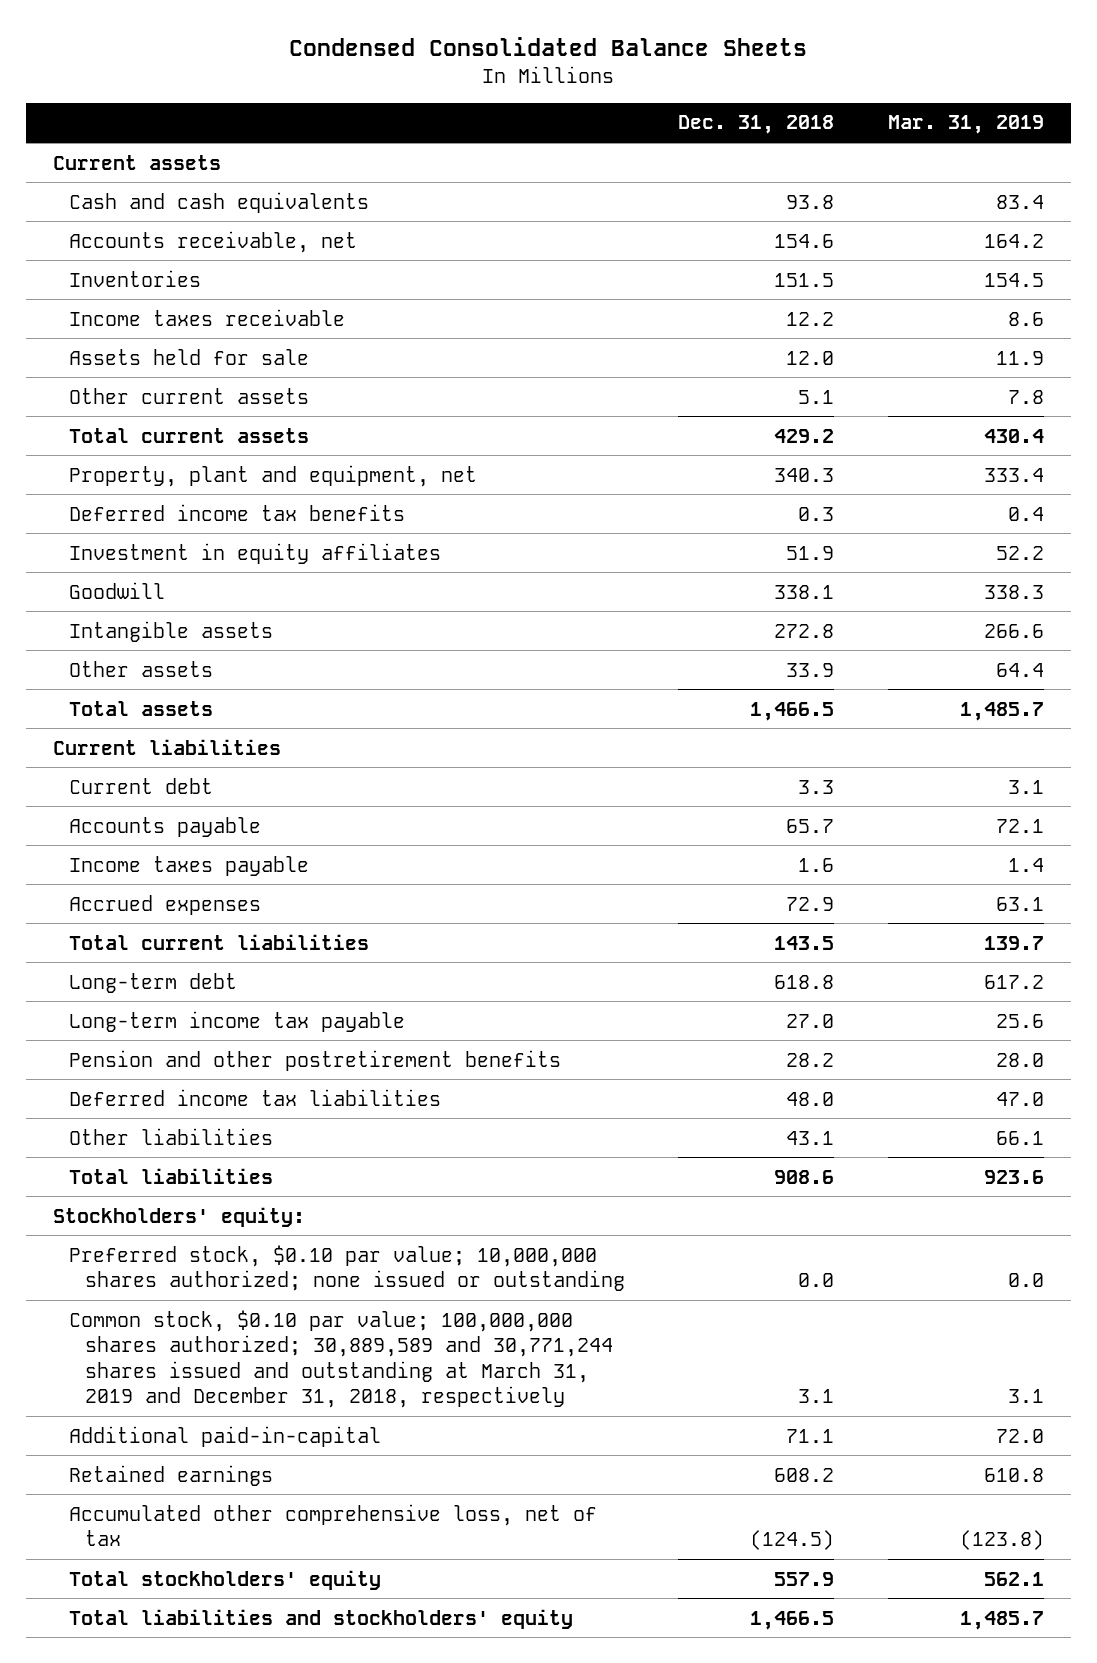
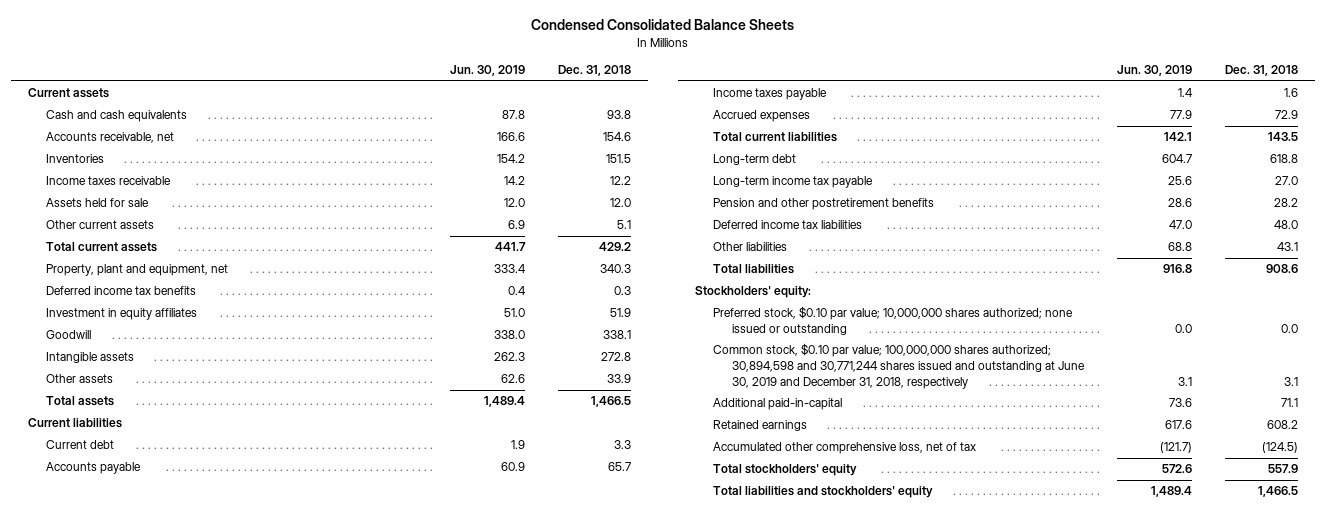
[888,115,1045,135] Mar. 31, 2019 -> none
none -> [450,65,526,77] Jun. 30, 2019
[68,1309,613,1408] Common stock, $0.10 par value; 100,000,000 shares authorized; 30,889,589 and 30,771,244 shares issued and outstanding at March 31, 2019 and December 31, 2018, respectively -> [713,343,1085,389] Common stock, $0.10 par value; 100,000,000 shares authorized; 30,894,598 and 30,771,244 shares issued and outstanding at June 30, 2019 and December 31, 2018, respectively

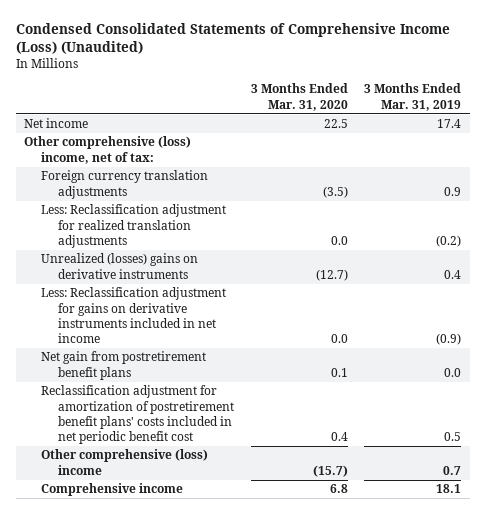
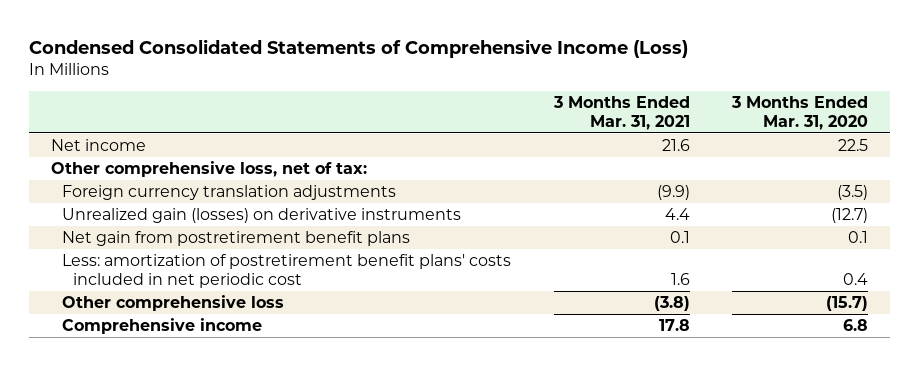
[15,23,450,55] Condensed Consolidated Statements of Comprehensive Income (Loss) (Unaudited) -> [29,38,689,58] Condensed Consolidated Statements of Comprehensive Income (Loss)
[364,83,462,111] 3 Months Ended Mar. 31, 2019 -> none
none -> [552,96,690,130] 3 Months Ended Mar. 31, 2021
[24,136,192,164] Other comprehensive (loss) income, net of tax: -> [50,161,367,178] Other comprehensive loss, net of tax:
[41,204,227,248] Less: Reclassification adjustment for realized translation adjustments -> none
[41,287,227,344] Less: Reclassification adjustment for gains on derivative instruments included in net income -> none
[41,253,199,279] Unrealized (losses) gains on derivative instruments -> [61,208,461,224] Unrealized gain (losses) on derivative instruments
[41,385,235,445] Reclassification adjustment for amortization of postretirement benefit plans' costs included in net periodic benefit cost -> [61,254,511,288] Less: amortization of postretirement benefit plans' costs included in net periodic cost
[41,449,209,475] Other comprehensive (loss) income -> [61,295,284,312] Other comprehensive loss

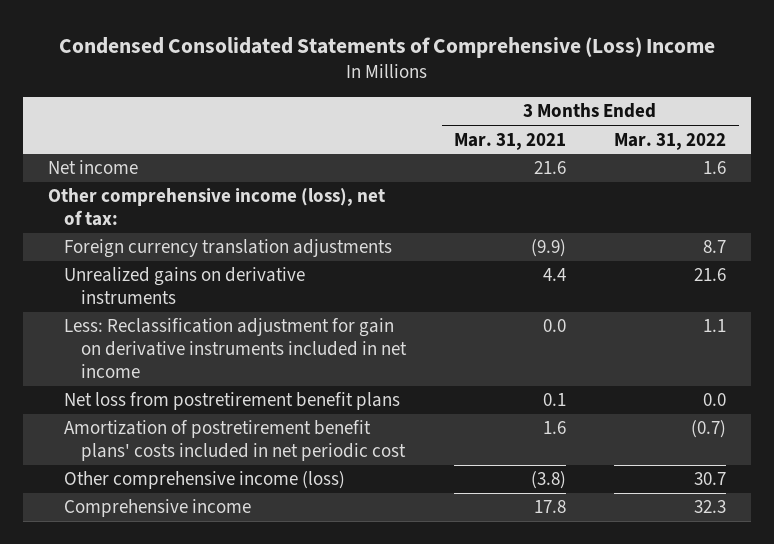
[29,38,689,58] Condensed Consolidated Statements of Comprehensive Income (Loss) -> [59,36,716,58] Condensed Consolidated Statements of Comprehensive (Loss) Income
[731,96,869,130] 3 Months Ended Mar. 31, 2020 -> none
none -> [614,132,727,150] Mar. 31, 2022
[50,161,367,178] Other comprehensive loss, net of tax: -> [47,188,385,227] Other comprehensive income (loss), net of tax:
[61,208,461,224] Unrealized gain (losses) on derivative instruments -> [64,267,306,305] Unrealized gains on derivative instruments
none -> [64,318,407,378] Less: Reclassification adjustment for gain on derivative instruments included in net income
[61,231,410,247] Net gain from postretirement benefit plans -> [64,392,401,411] Net loss from postretirement benefit plans
[61,254,511,288] Less: amortization of postretirement benefit plans' costs included in net periodic cost -> [64,420,406,462] Amortization of postretirement benefit plans' costs included in net periodic cost
[61,295,284,312] Other comprehensive loss -> [64,471,346,490] Other comprehensive income (loss)

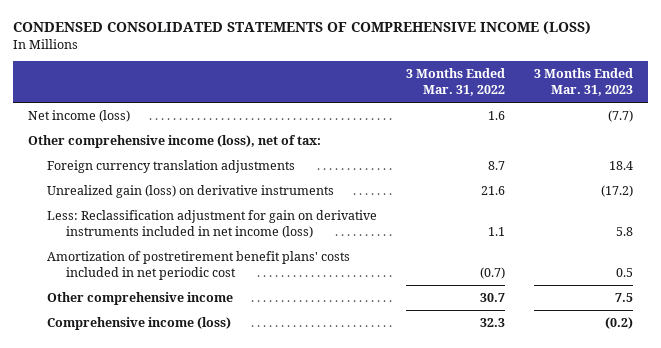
[59,36,716,58] Condensed Consolidated Statements of Comprehensive (Loss) Income -> [13,21,592,35] CONDENSED CONSOLIDATED STATEMENTS OF COMPREHENSIVE INCOME (LOSS)
[454,132,567,150] Mar. 31, 2021 -> none
none -> [534,68,634,97] 3 Months Ended Mar. 31, 2023
[47,160,138,175] Net income -> [27,110,130,123] Net income (loss)
[64,392,401,411] Net loss from postretirement benefit plans -> none
[64,267,306,305] Unrealized gains on derivative instruments -> [47,185,335,199] Unrealized gain (loss) on derivative instruments
[64,318,407,378] Less: Reclassification adjustment for gain on derivative instruments included in net income -> [47,210,378,238] Less: Reclassification adjustment for gain on derivative instruments included in net income (loss)
[64,471,346,490] Other comprehensive income (loss) -> [47,292,234,306] Other comprehensive income
[64,499,252,518] Comprehensive income -> [47,317,232,331] Comprehensive income (loss)

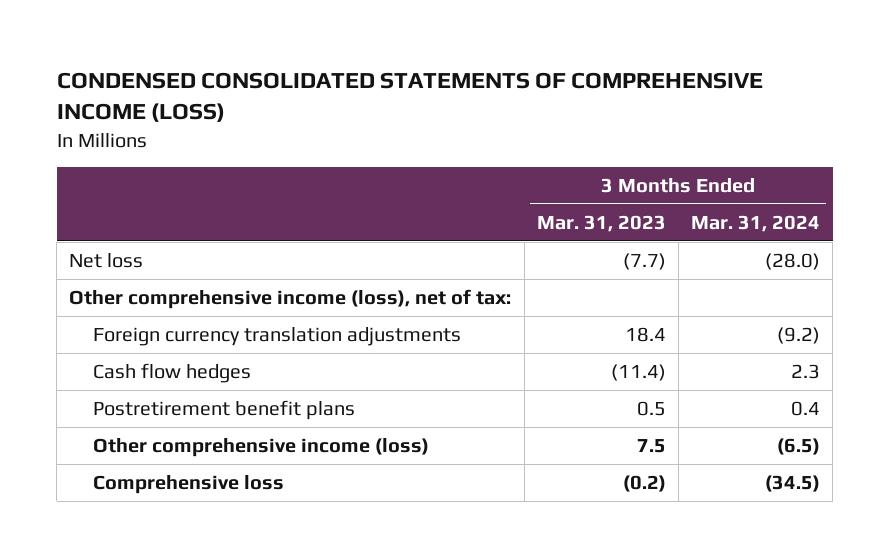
[406,68,506,97] 3 Months Ended Mar. 31, 2022 -> none
none -> [691,214,821,232] Mar. 31, 2024
[27,110,130,123] Net income (loss) -> [69,253,144,269] Net loss
[47,185,335,199] Unrealized gain (loss) on derivative instruments -> none
[47,210,378,238] Less: Reclassification adjustment for gain on derivative instruments included in net income (loss) -> none
none -> [93,363,252,384] Cash flow hedges
[47,251,351,280] Amortization of postretirement benefit plans' costs included in net periodic cost -> [93,400,356,421] Postretirement benefit plans
[47,292,234,306] Other comprehensive income -> [93,438,430,458] Other comprehensive income (loss)
[47,317,232,331] Comprehensive income (loss) -> [93,475,285,495] Comprehensive loss

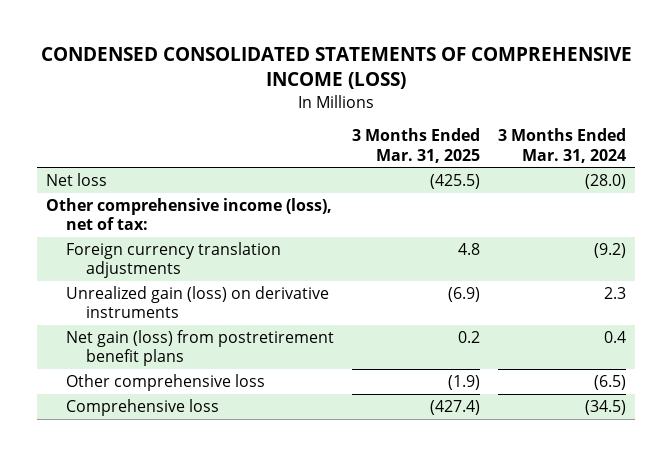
[536,214,666,232] Mar. 31, 2023 -> none
none -> [351,128,480,163] 3 Months Ended Mar. 31, 2025
[93,400,356,421] Postretirement benefit plans -> none
[93,363,252,384] Cash flow hedges -> [66,286,330,319] Unrealized gain (loss) on derivative instruments
none -> [66,330,335,367] Net gain (loss) from postretirement benefit plans
[93,438,430,458] Other comprehensive income (loss) -> [66,374,266,392] Other comprehensive loss

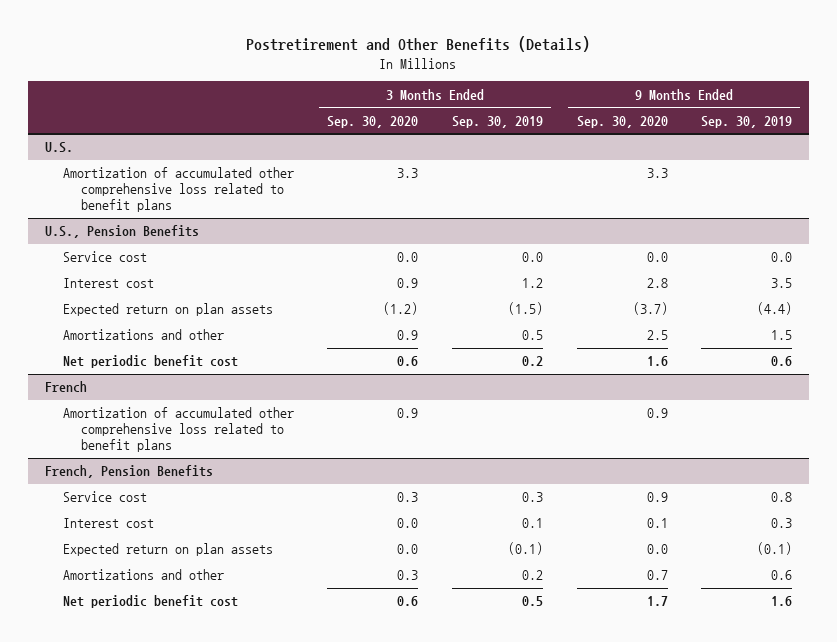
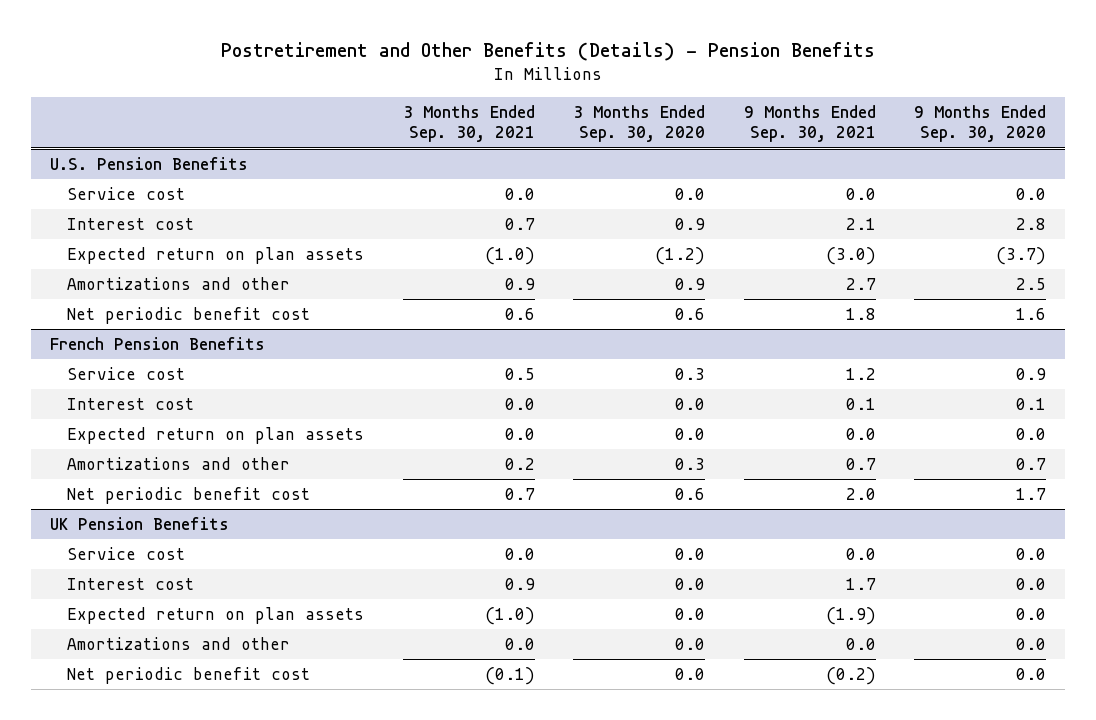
[246,36,591,53] Postretirement and Other Benefits (Details) -> [220,42,875,62] Postretirement and Other Benefits (Details) - Pension Benefits
[451,115,543,128] Sep. 30, 2019 -> none
[701,115,793,128] Sep. 30, 2019 -> none
none -> [402,104,535,143] 3 Months Ended Sep. 30, 2021
none -> [743,104,876,143] 9 Months Ended Sep. 30, 2021
[44,142,73,154] U.S. -> none
[62,167,294,213] Amortization of accumulated other comprehensive loss related to benefit plans -> none
[44,225,199,239] U.S., Pension Benefits -> [50,156,249,170] U.S. Pension Benefits
[44,381,87,393] French -> none
[62,407,294,453] Amortization of accumulated other comprehensive loss related to benefit plans -> none
[44,465,213,479] French, Pension Benefits -> [50,336,266,350] French Pension Benefits
none -> [50,516,230,530] UK Pension Benefits
none -> [67,546,186,560] Service cost
none -> [67,577,195,590] Interest cost
none -> [67,606,365,624] Expected return on plan assets
none -> [67,636,291,650] Amortizations and other
none -> [67,666,311,684] Net periodic benefit cost

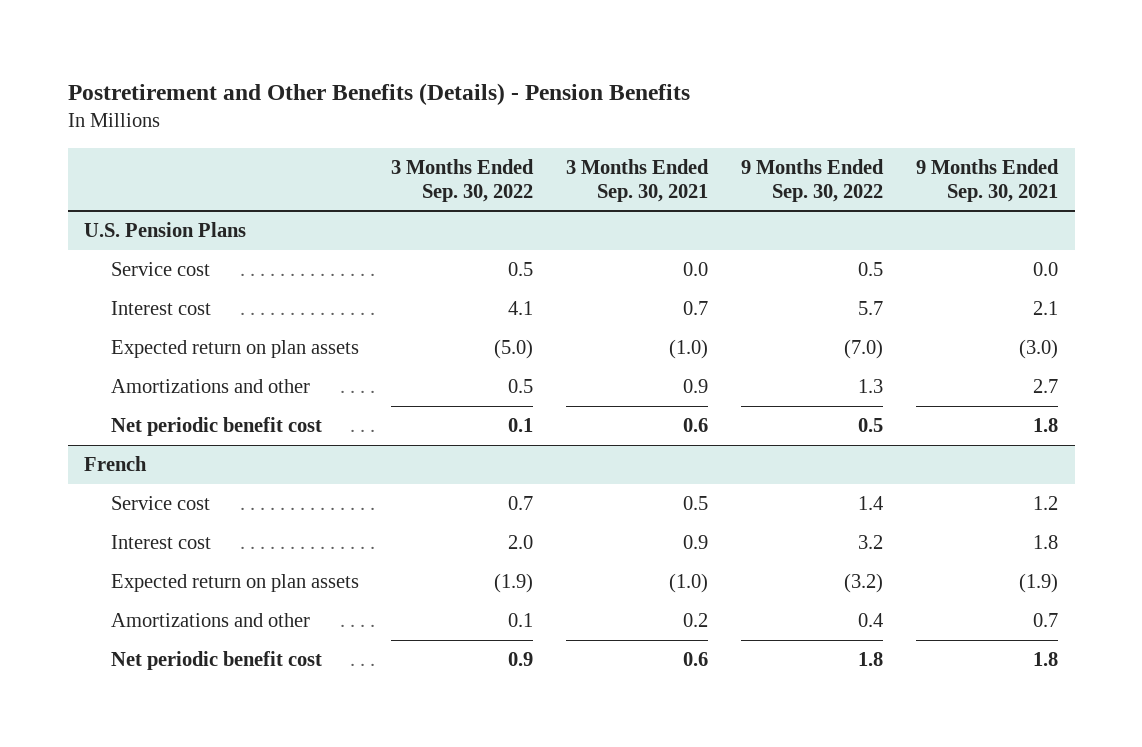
[573,104,706,143] 3 Months Ended Sep. 30, 2020 -> none
[913,104,1046,143] 9 Months Ended Sep. 30, 2020 -> none
none -> [391,158,535,202] 3 Months Ended Sep. 30, 2022
none -> [741,158,885,202] 9 Months Ended Sep. 30, 2022
[50,156,249,170] U.S. Pension Benefits -> [84,222,247,238] U.S. Pension Plans
[50,336,266,350] French Pension Benefits -> [84,456,148,472] French
[67,426,365,444] Expected return on plan assets -> none
[67,456,291,470] Amortizations and other -> none
[67,486,311,504] Net periodic benefit cost -> none
[50,516,230,530] UK Pension Benefits -> none
[67,546,186,560] Service cost -> none
[67,577,195,590] Interest cost -> none
[504,397,535,410] 0.0 -> [683,535,709,550] 0.9
[845,397,876,410] 0.1 -> [1033,535,1059,550] 1.8
[504,637,535,650] 0.0 -> [683,613,709,628] 0.2
[845,637,876,650] 0.0 -> [1033,613,1059,628] 0.7
[484,666,535,685] (0.1) -> [683,652,709,667] 0.6
[825,666,876,685] (0.2) -> [1033,652,1059,667] 1.8

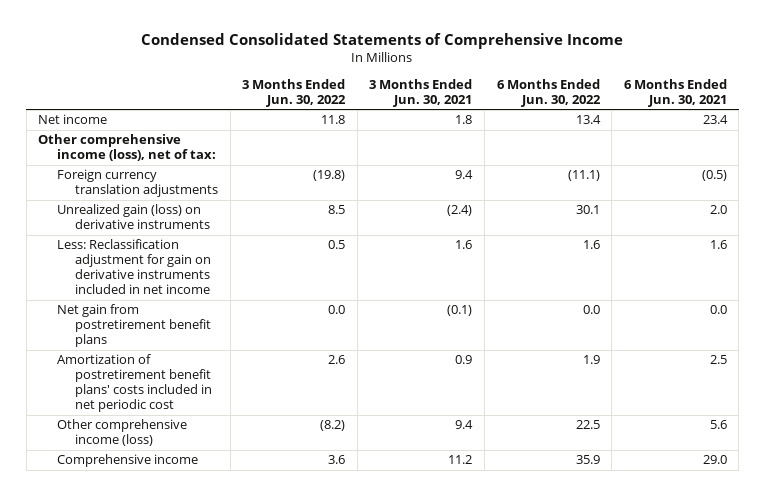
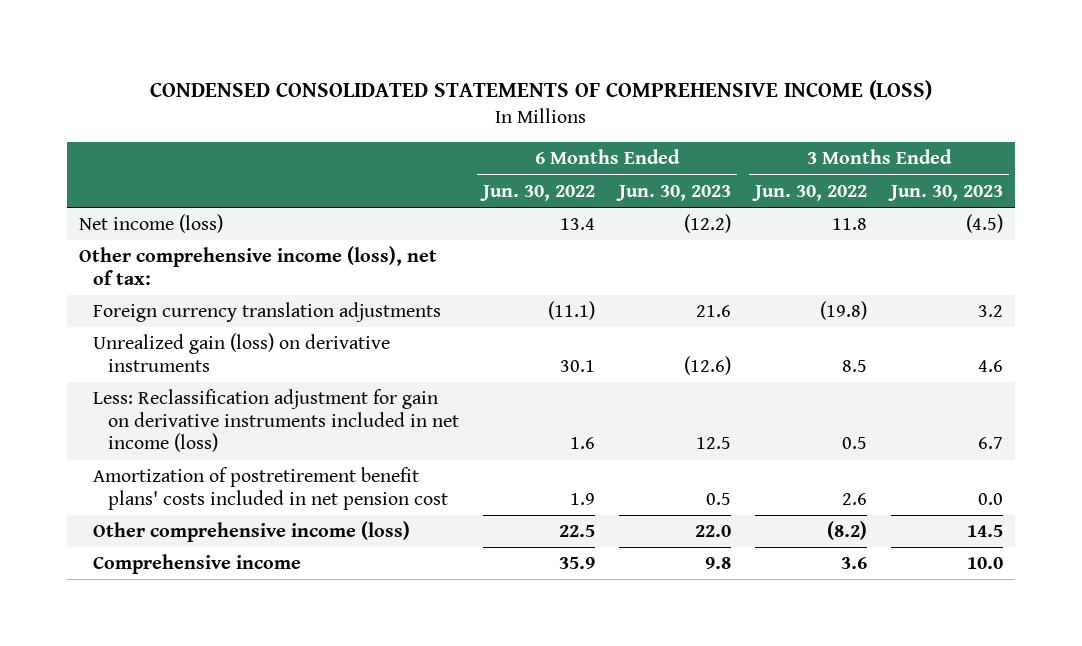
[141,33,624,50] Condensed Consolidated Statements of Comprehensive Income -> [150,79,933,100] CONDENSED CONSOLIDATED STATEMENTS OF COMPREHENSIVE INCOME (LOSS)
[369,78,473,107] 3 Months Ended Jun. 30, 2021 -> none
[623,78,727,107] 6 Months Ended Jun. 30, 2021 -> none
none -> [615,184,731,201] Jun. 30, 2023
none -> [888,184,1004,201] Jun. 30, 2023
[38,114,108,125] Net income -> [79,214,224,234] Net income (loss)
[56,304,211,348] Net gain from postretirement benefit plans -> none
[56,239,211,295] Less: Reclassification adjustment for gain on derivative instruments included in net income -> [93,389,459,453] Less: Reclassification adjustment for gain on derivative instruments included in net income (loss)
[56,354,212,413] Amortization of postretirement benefit plans' costs included in net periodic cost -> [93,467,448,510] Amortization of postretirement benefit plans' costs included in net pension cost

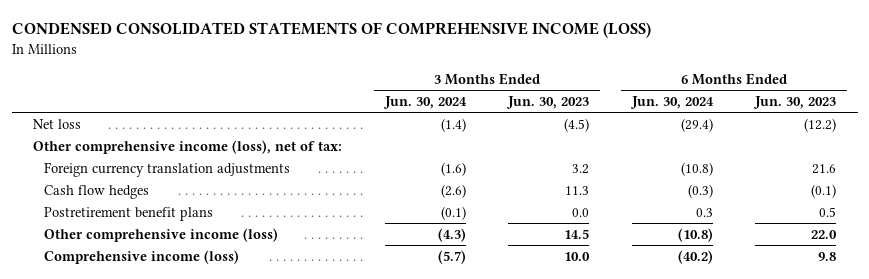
[479,184,595,201] Jun. 30, 2022 -> none
[752,184,868,201] Jun. 30, 2022 -> none
none -> [382,95,467,109] Jun. 30, 2024
none -> [629,95,714,109] Jun. 30, 2024
[79,214,224,234] Net income (loss) -> [32,118,81,129] Net loss
[93,333,391,372] Unrealized gain (loss) on derivative instruments -> none
[93,389,459,453] Less: Reclassification adjustment for gain on derivative instruments included in net income (loss) -> none
none -> [44,184,150,199] Cash flow hedges
[93,467,448,510] Amortization of postretirement benefit plans' costs included in net pension cost -> [44,206,214,221] Postretirement benefit plans
[93,554,302,575] Comprehensive income -> [44,249,240,264] Comprehensive income (loss)

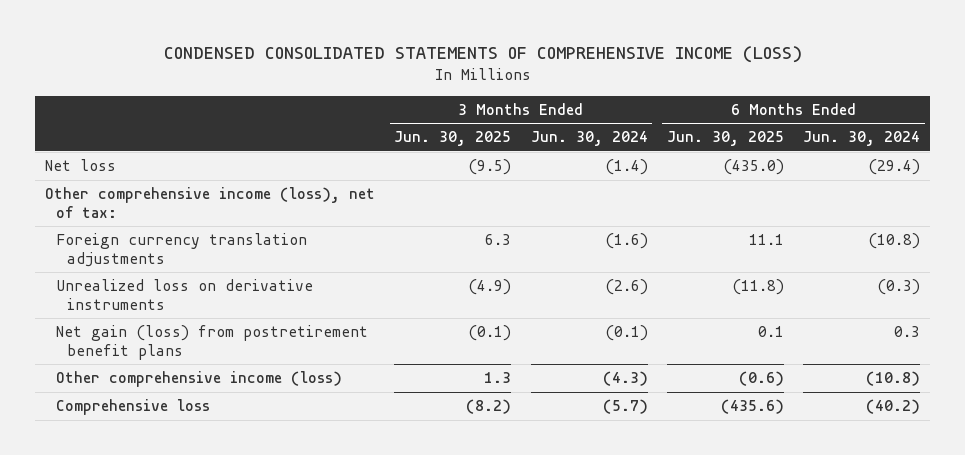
[506,95,590,109] Jun. 30, 2023 -> none
[753,95,837,109] Jun. 30, 2023 -> none
none -> [394,131,512,147] Jun. 30, 2025
none -> [666,131,784,147] Jun. 30, 2025
[44,206,214,221] Postretirement benefit plans -> none
[44,184,150,199] Cash flow hedges -> [56,279,314,311] Unrealized loss on derivative instruments
none -> [56,325,369,361] Net gain (loss) from postretirement benefit plans
[44,249,240,264] Comprehensive income (loss) -> [56,399,211,416] Comprehensive loss

